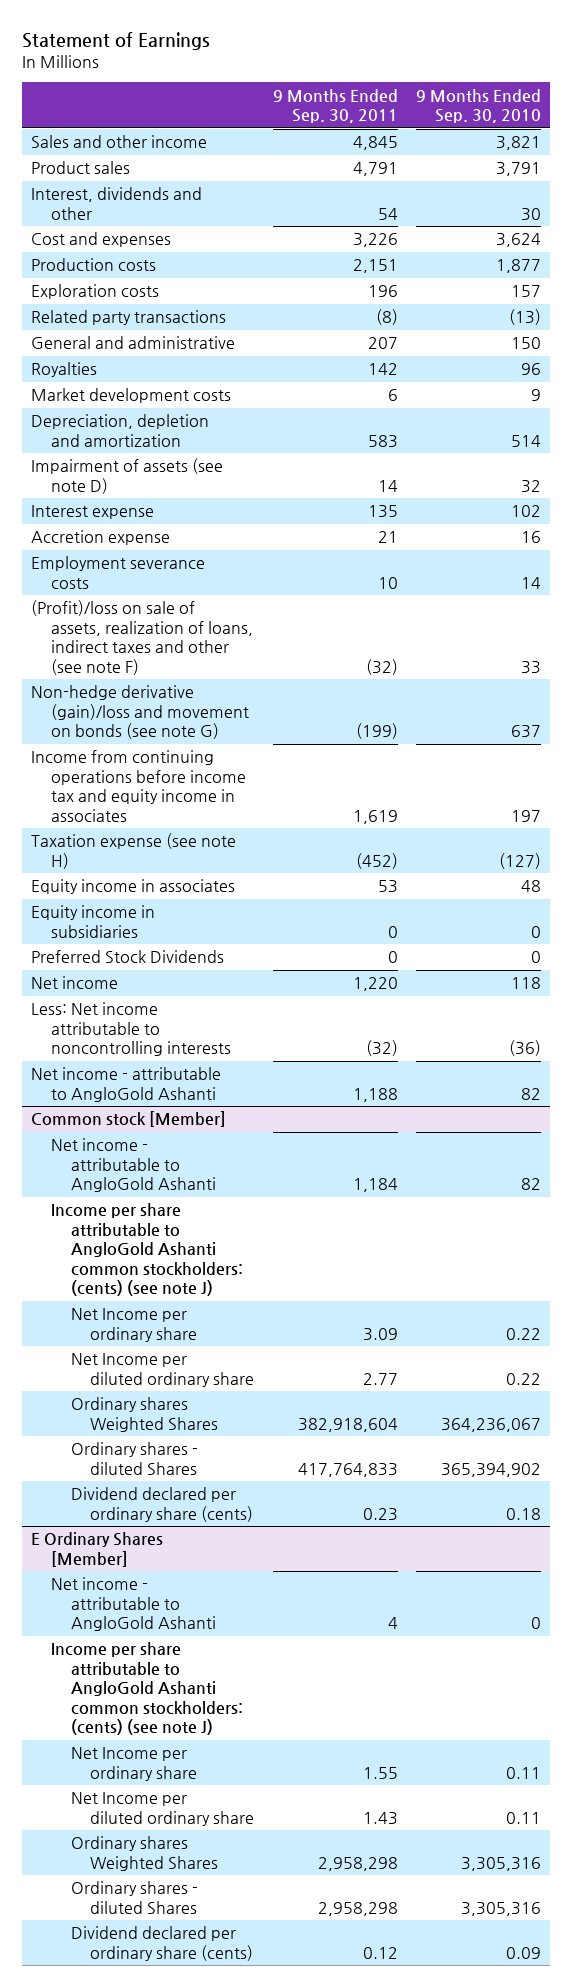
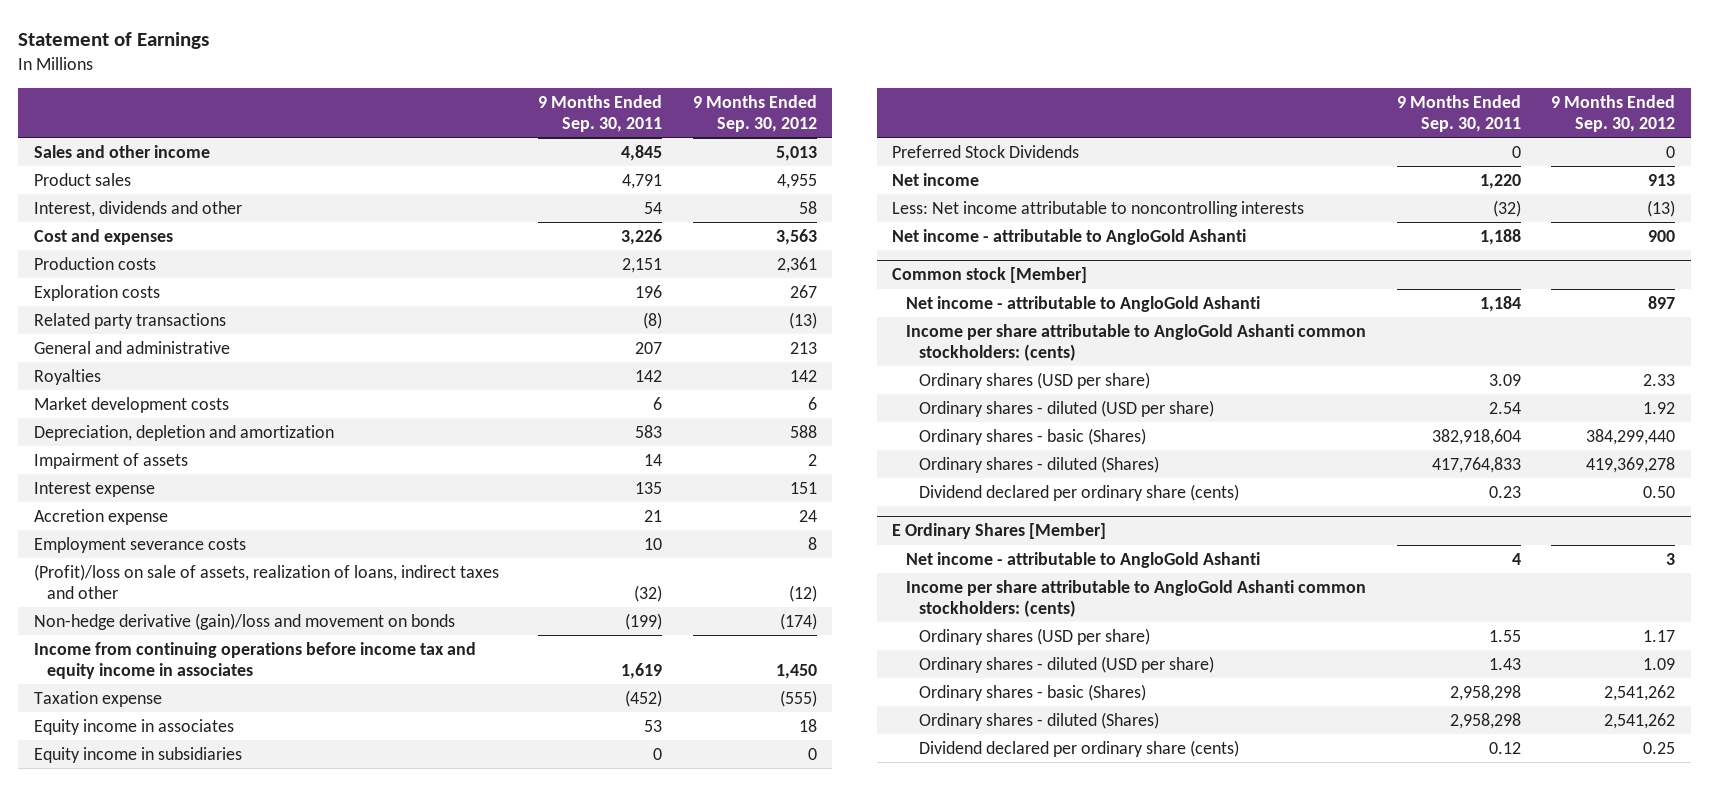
[415,88,541,124] 9 Months Ended Sep. 30, 2010 -> none
none -> [692,94,817,132] 9 Months Ended Sep. 30, 2012
[31,458,224,494] Impairment of assets (see note D) -> [33,452,188,469] Impairment of assets
[31,600,254,675] (Profit)/loss on sale of assets, realization of loans, indirect taxes and other (see note F) -> [33,563,499,599] (Profit)/loss on sale of assets, realization of loans, indirect taxes and other
[31,685,250,740] Non-hedge derivative (gain)/loss and movement on bonds (see note G) -> [33,612,455,630] Non-hedge derivative (gain)/loss and movement on bonds
[31,833,237,869] Taxation expense (see note H) -> [33,690,162,707] Taxation expense
[51,1203,243,1297] Income per share attributable to AngloGold Ashanti common stockholders: (cents) (see note J) -> [905,323,1366,361] Income per share attributable to AngloGold Ashanti common stockholders: (cents)
[70,1308,198,1342] Net Income per ordinary share -> [918,371,1150,389] Ordinary shares (USD per share)
[70,1353,255,1387] Net Income per diluted ordinary share -> [918,399,1214,417] Ordinary shares - diluted (USD per share)
[362,1372,398,1385] 2.77 -> [1488,401,1521,414] 2.54
[70,1397,219,1432] Ordinary shares Weighted Shares -> [918,427,1146,445] Ordinary shares - basic (Shares)
[70,1442,198,1475] Ordinary shares - diluted Shares -> [918,455,1159,473] Ordinary shares - diluted (Shares)
[51,1642,243,1736] Income per share attributable to AngloGold Ashanti common stockholders: (cents) (see note J) -> [905,579,1366,617] Income per share attributable to AngloGold Ashanti common stockholders: (cents)
[70,1747,198,1781] Net Income per ordinary share -> [918,627,1150,645] Ordinary shares (USD per share)
[70,1792,255,1826] Net Income per diluted ordinary share -> [918,655,1214,673] Ordinary shares - diluted (USD per share)
[70,1836,219,1871] Ordinary shares Weighted Shares -> [918,683,1146,701] Ordinary shares - basic (Shares)
[70,1881,198,1914] Ordinary shares - diluted Shares -> [918,711,1159,729] Ordinary shares - diluted (Shares)

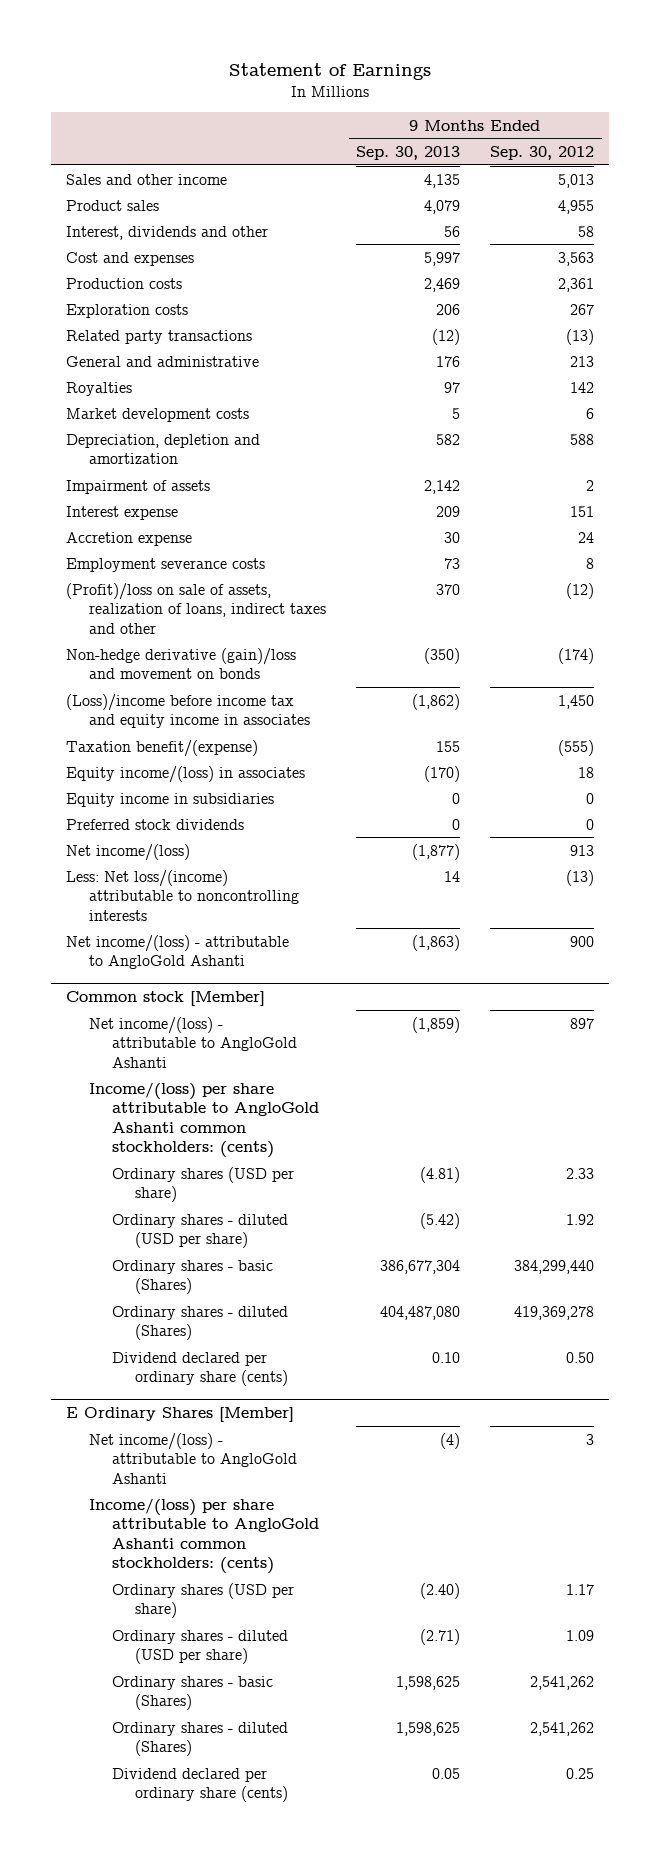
[538,94,663,132] 9 Months Ended Sep. 30, 2011 -> none
none -> [356,146,461,161] Sep. 30, 2013
[33,641,476,679] Income from continuing operations before income tax and equity income in associates -> [66,693,311,729] (Loss)/income before income tax and equity income in associates
[33,690,162,707] Taxation expense -> [66,739,259,757] Taxation benefit/(expense)
[33,718,234,735] Equity income in associates -> [66,765,306,783] Equity income/(loss) in associates
[892,144,1080,158] Preferred Stock Dividends -> [66,818,245,830] Preferred stock dividends
[892,172,980,186] Net income -> [66,843,191,861] Net income/(loss)
[892,200,1305,217] Less: Net income attributable to noncontrolling interests -> [66,869,300,921] Less: Net loss/(income) attributable to noncontrolling interests
[892,228,1247,245] Net income - attributable to AngloGold Ashanti -> [66,934,290,970] Net income/(loss) - attributable to AngloGold Ashanti
[905,295,1260,312] Net income - attributable to AngloGold Ashanti -> [89,1016,297,1068] Net income/(loss) - attributable to AngloGold Ashanti
[905,323,1366,361] Income per share attributable to AngloGold Ashanti common stockholders: (cents) -> [89,1081,319,1159] Income/(loss) per share attributable to AngloGold Ashanti common stockholders: (cents)
[905,551,1260,568] Net income - attributable to AngloGold Ashanti -> [89,1432,297,1484] Net income/(loss) - attributable to AngloGold Ashanti
[905,579,1366,617] Income per share attributable to AngloGold Ashanti common stockholders: (cents) -> [89,1497,319,1575] Income/(loss) per share attributable to AngloGold Ashanti common stockholders: (cents)

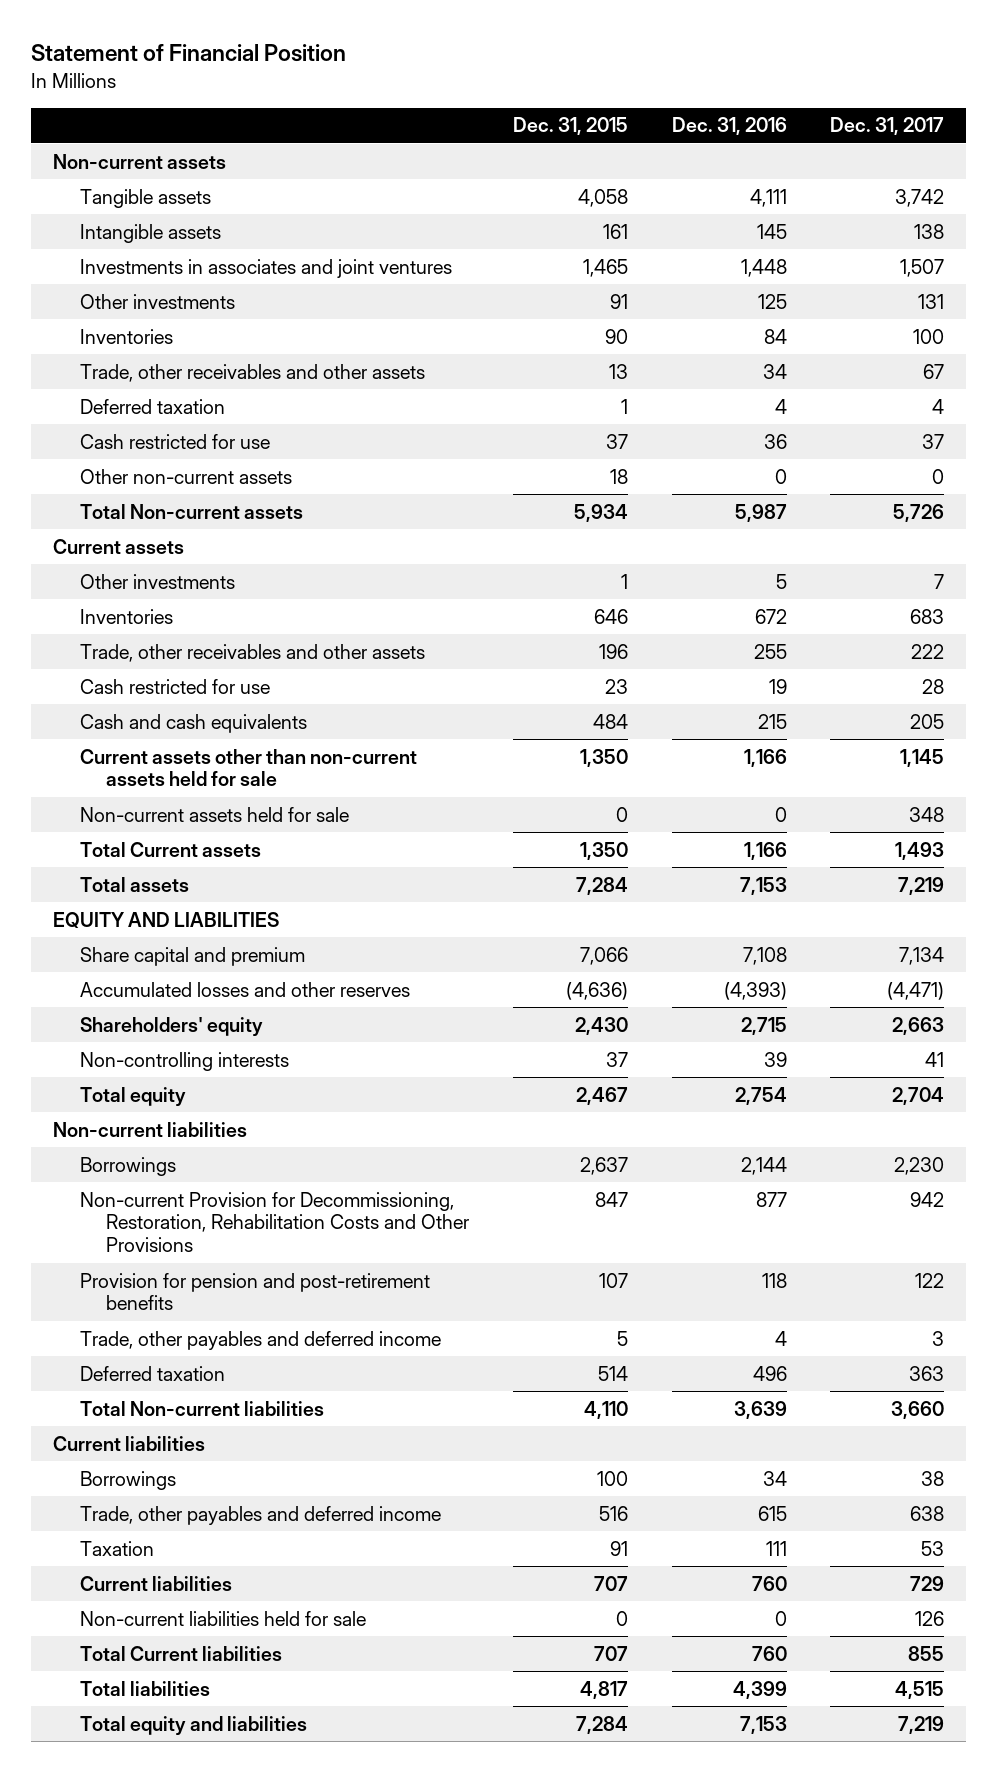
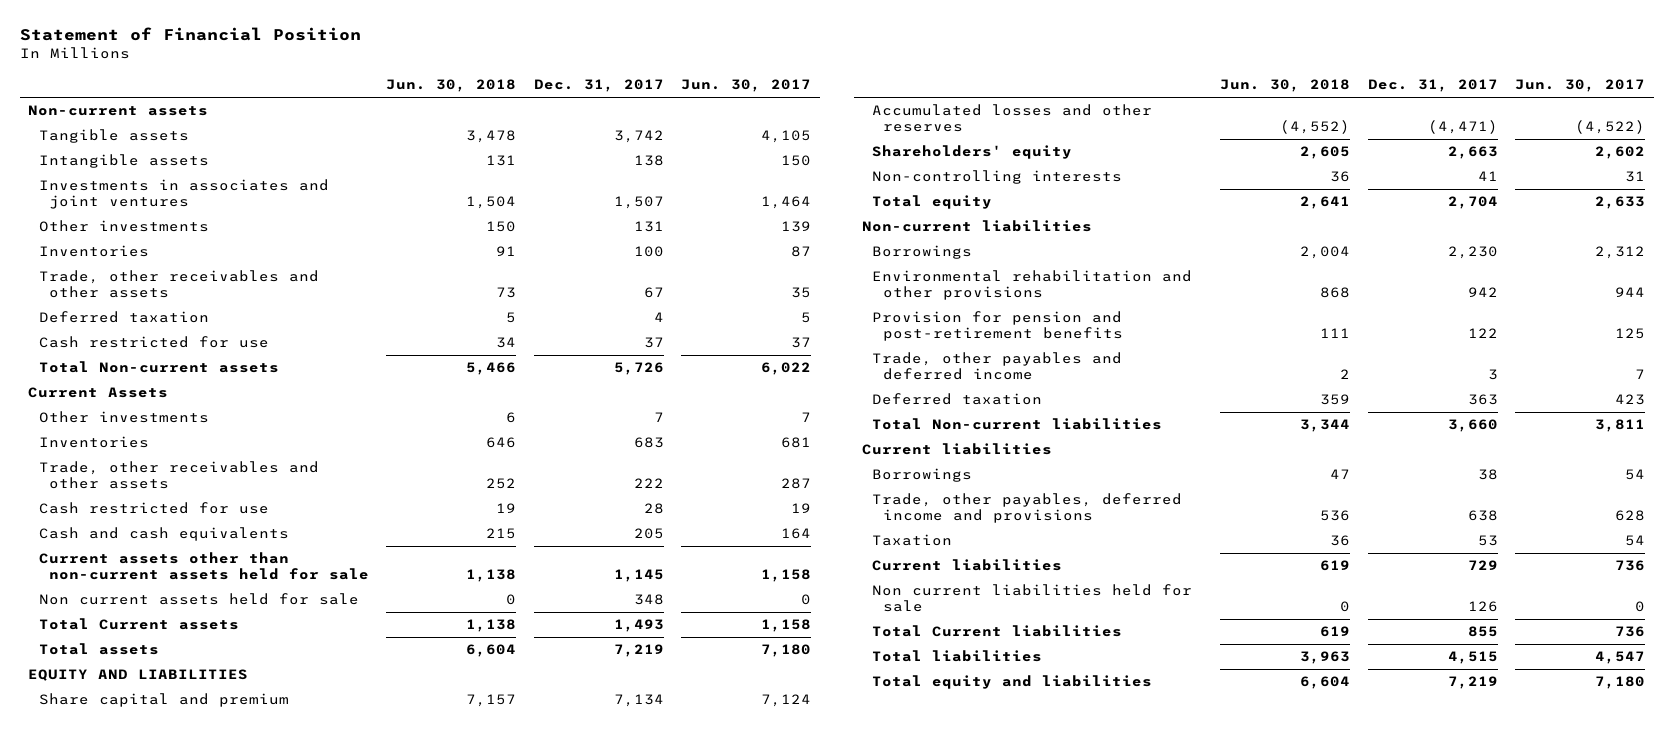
[513,117,629,136] Dec. 31, 2015 -> none
[671,117,787,136] Dec. 31, 2016 -> none
none -> [386,79,517,93] Jun. 30, 2018
none -> [681,79,812,93] Jun. 30, 2017
[79,468,292,484] Other non-current assets -> none
[52,538,184,554] Current assets -> [28,387,169,399] Current Assets
[79,806,349,822] Non-current assets held for sale -> [38,593,359,606] Non current assets held for sale
[79,1191,470,1253] Non-current Provision for Decommissioning, Restoration, Rehabilitation Costs and Other Provisions -> [872,270,1193,301] Environmental rehabilitation and other provisions
[79,1505,441,1525] Trade, other payables and deferred income -> [872,493,1183,524] Trade, other payables, deferred income and provisions
[79,1610,366,1626] Non-current liabilities held for sale -> [872,584,1193,613] Non current liabilities held for sale

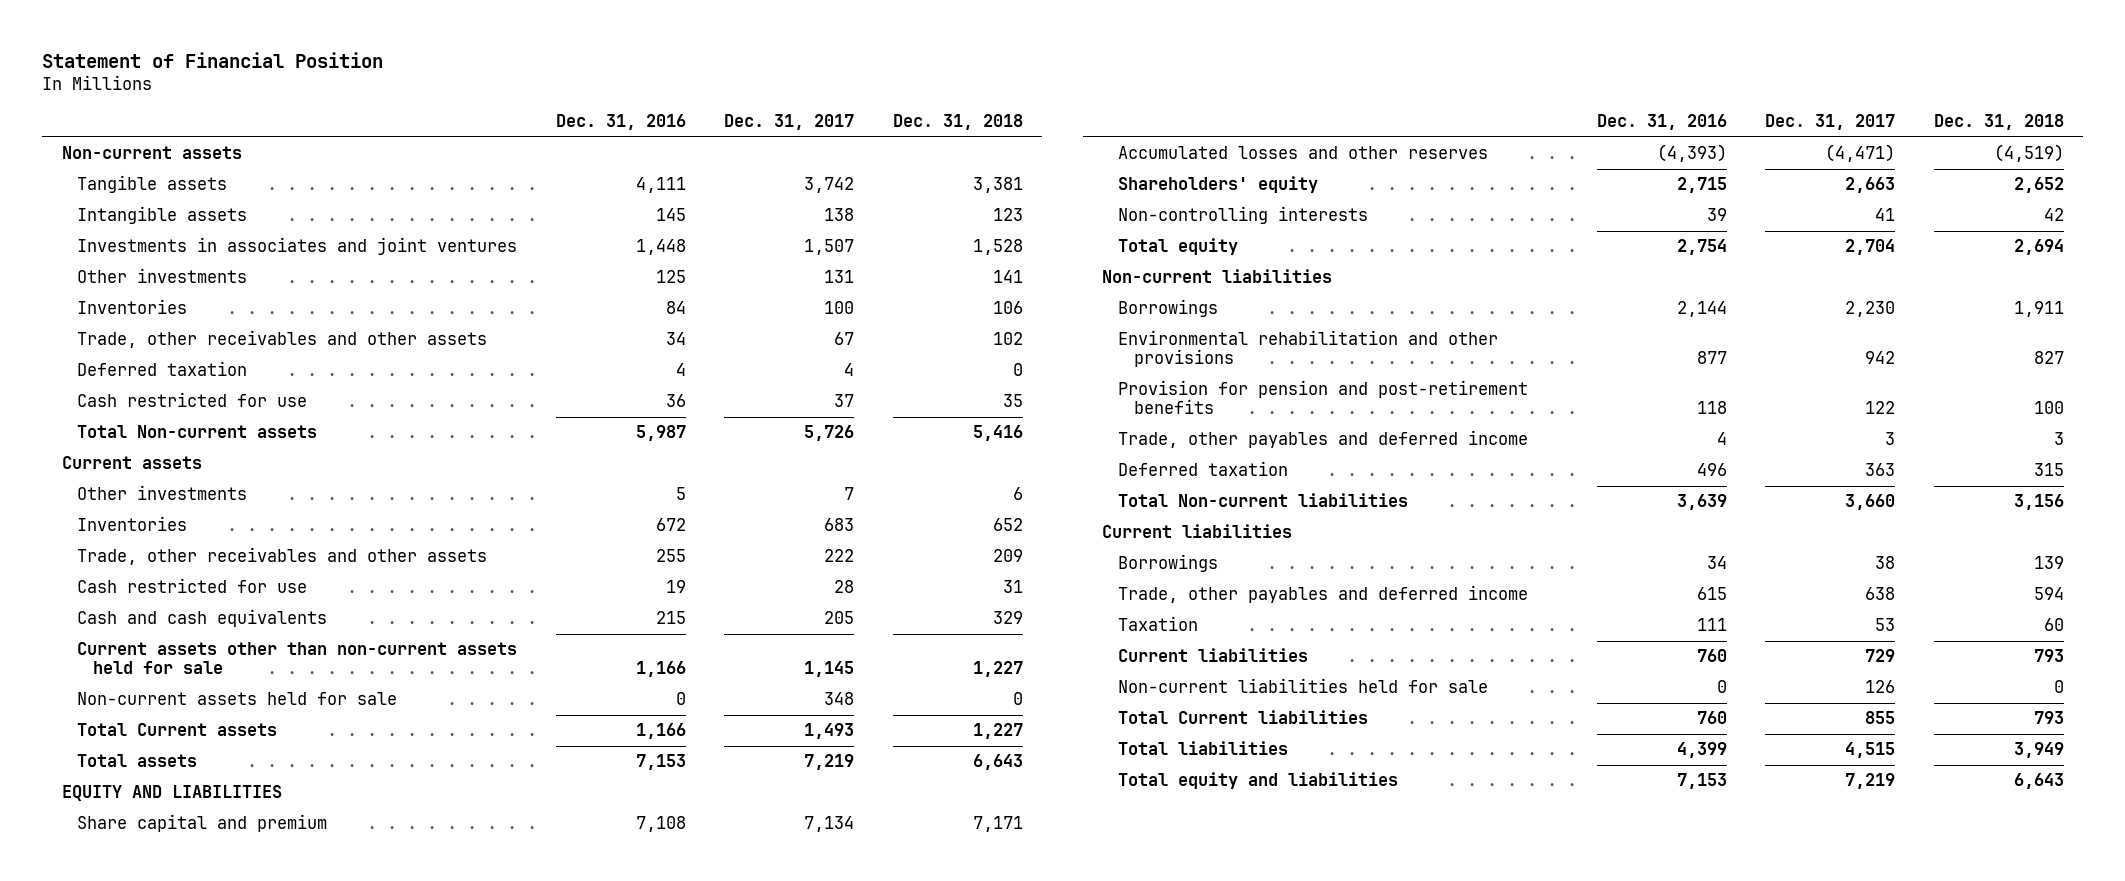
[386,79,517,93] Jun. 30, 2018 -> none
[681,79,812,93] Jun. 30, 2017 -> none
none -> [555,114,686,131] Dec. 31, 2016
none -> [893,114,1024,131] Dec. 31, 2018
[28,387,169,399] Current Assets -> [61,456,202,470] Current assets
[38,593,359,606] Non current assets held for sale -> [77,692,398,706] Non-current assets held for sale
[872,493,1183,524] Trade, other payables, deferred income and provisions -> [1118,585,1529,604] Trade, other payables and deferred income
[872,584,1193,613] Non current liabilities held for sale -> [1118,678,1489,694] Non-current liabilities held for sale

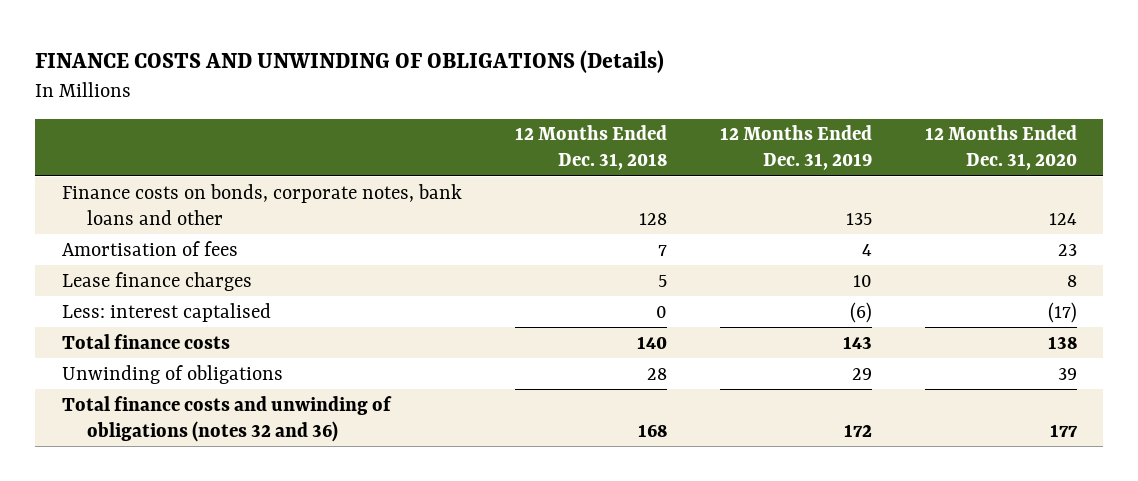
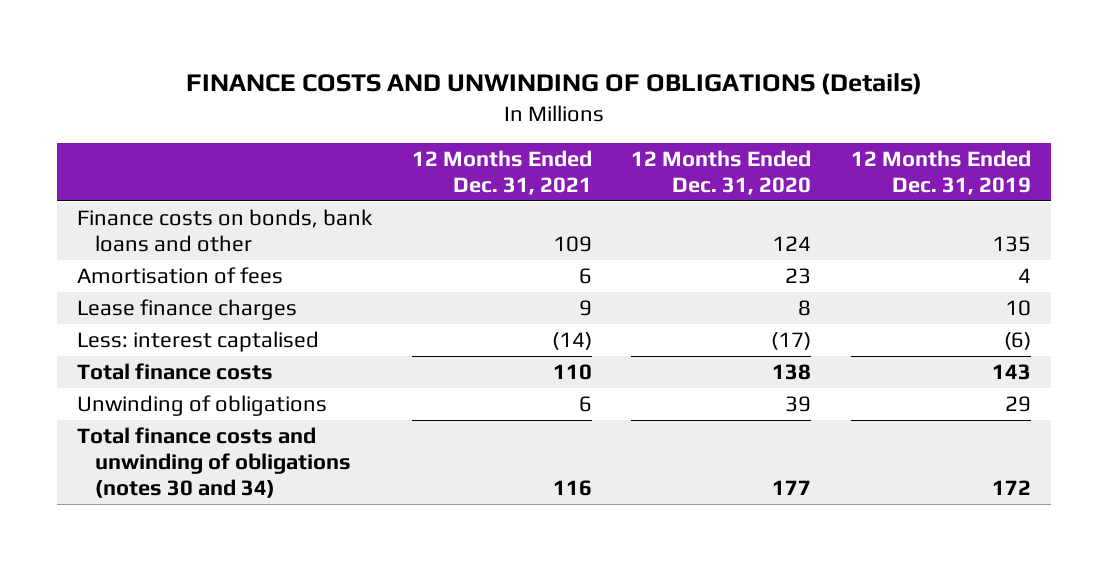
[514,125,667,171] 12 Months Ended Dec. 31, 2018 -> none
none -> [411,150,592,196] 12 Months Ended Dec. 31, 2021
[61,183,462,225] Finance costs on bonds, corporate notes, bank loans and other -> [76,209,373,253] Finance costs on bonds, bank loans and other
[61,395,392,442] Total finance costs and unwinding of obligations (notes 32 and 36) -> [76,427,351,499] Total finance costs and unwinding of obligations (notes 30 and 34)

